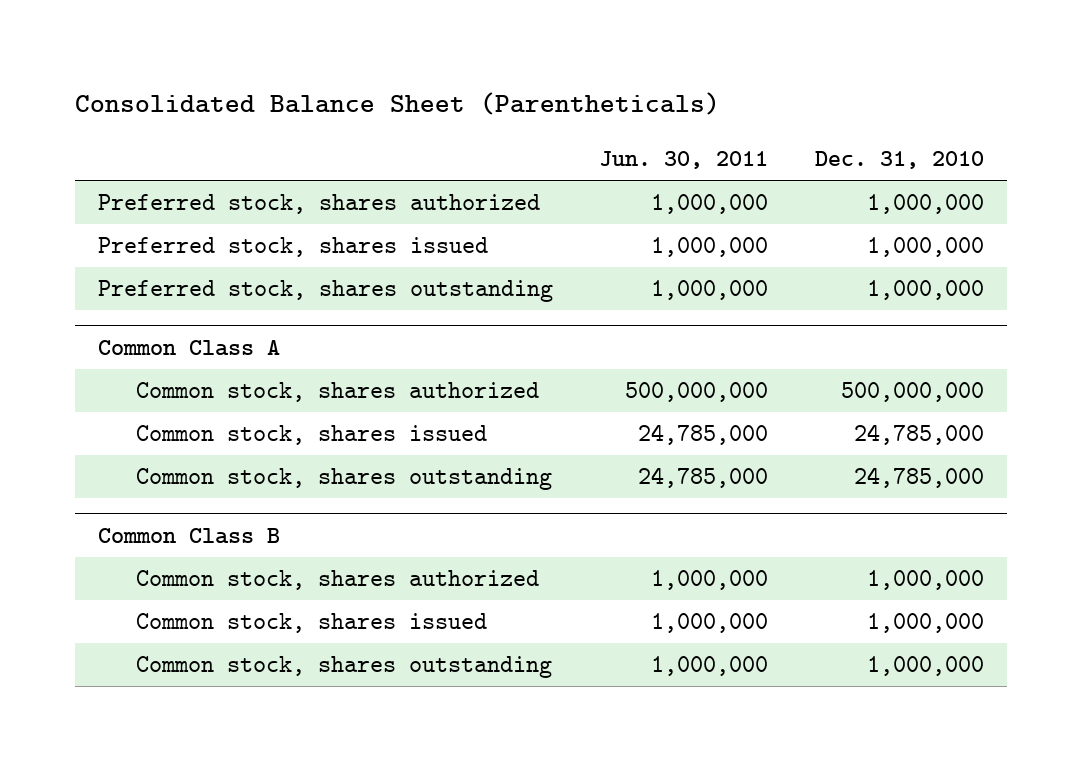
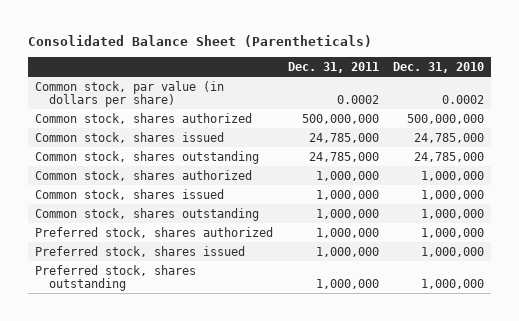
[599,150,769,169] Jun. 30, 2011 -> none
none -> [287,62,379,74] Dec. 31, 2011
[97,339,280,356] Common Class A -> none
none -> [35,80,225,107] Common stock, par value (in dollars per share)
[97,527,280,544] Common Class B -> none
[97,194,540,215] Preferred stock, shares authorized -> [35,226,274,238] Preferred stock, shares authorized
[97,237,488,258] Preferred stock, shares issued -> [35,245,246,257] Preferred stock, shares issued
[97,280,553,303] Preferred stock, shares outstanding -> [35,264,197,291] Preferred stock, shares outstanding

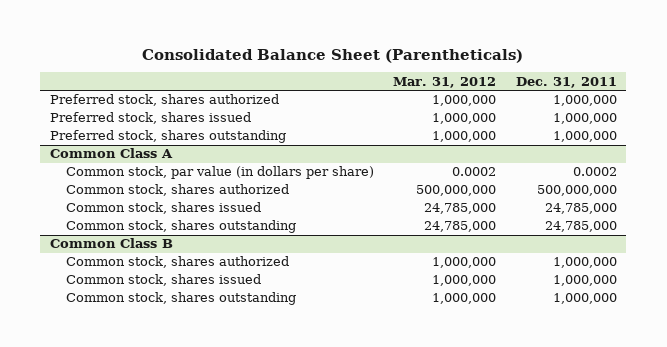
[392,62,484,74] Dec. 31, 2010 -> none
none -> [393,76,497,88] Mar. 31, 2012
[35,226,274,238] Preferred stock, shares authorized -> [50,94,280,107] Preferred stock, shares authorized
[35,245,246,257] Preferred stock, shares issued -> [50,112,252,125] Preferred stock, shares issued
[35,264,197,291] Preferred stock, shares outstanding -> [50,130,287,144] Preferred stock, shares outstanding
none -> [50,148,174,159] Common Class A
none -> [50,238,174,249] Common Class B

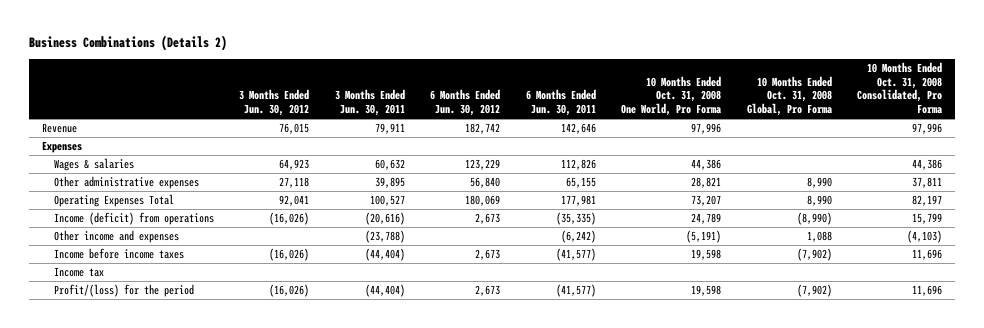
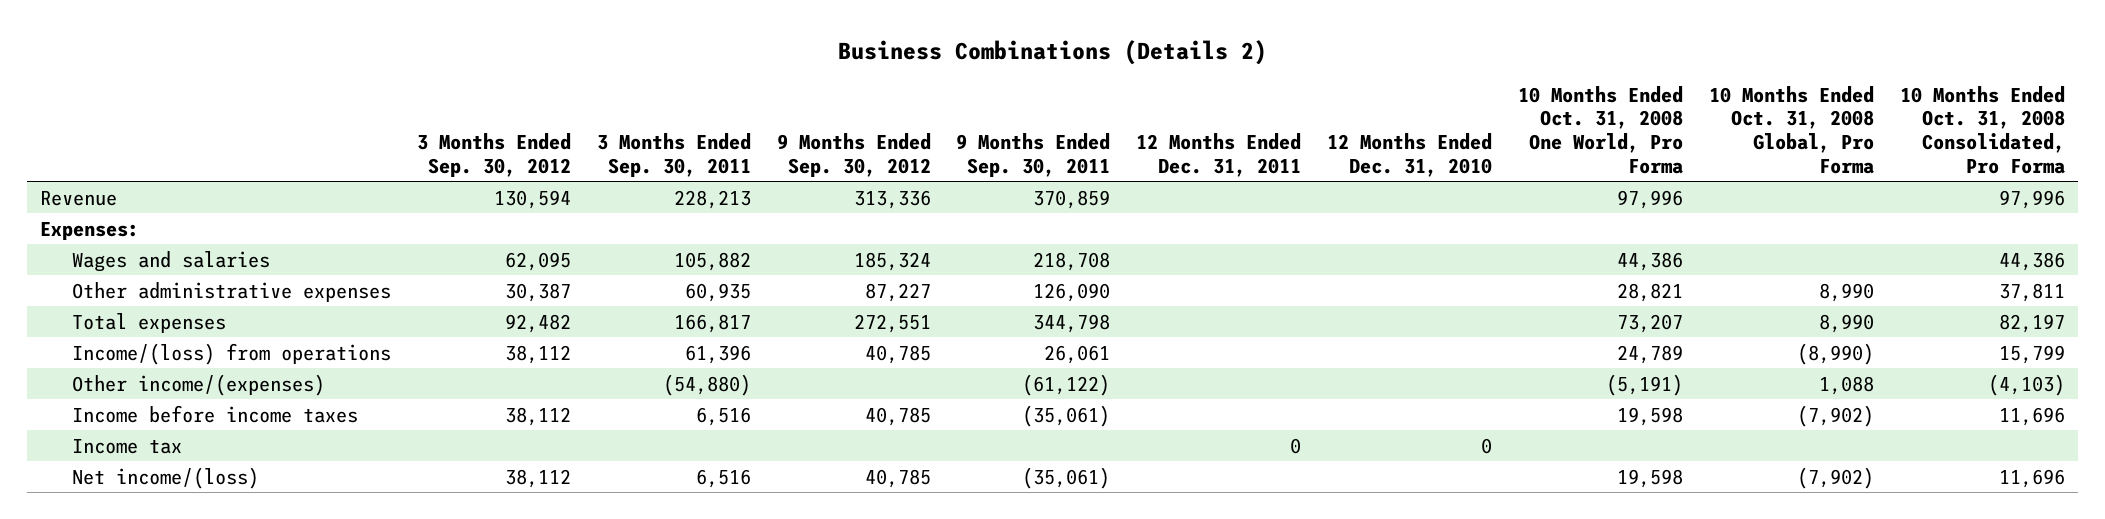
[239,89,310,117] 3 Months Ended Jun. 30, 2012 -> none
[334,89,405,117] 3 Months Ended Jun. 30, 2011 -> none
[430,89,501,117] 6 Months Ended Jun. 30, 2012 -> none
[525,89,596,117] 6 Months Ended Jun. 30, 2011 -> none
none -> [416,133,571,177] 3 Months Ended Sep. 30, 2012
none -> [596,133,751,177] 3 Months Ended Sep. 30, 2011
none -> [776,133,931,177] 9 Months Ended Sep. 30, 2012
none -> [956,133,1111,177] 9 Months Ended Sep. 30, 2011
none -> [1136,133,1302,177] 12 Months Ended Dec. 31, 2011
none -> [1327,133,1493,177] 12 Months Ended Dec. 31, 2010
[41,141,82,154] Expenses -> [40,221,140,240] Expenses:
[53,158,134,172] Wages & salaries -> [71,250,270,272] Wages and salaries
[53,194,174,208] Operating Expenses Total -> [71,312,226,333] Total expenses
[53,212,214,226] Income (deficit) from operations -> [71,342,391,365] Income/(loss) from operations
[53,230,179,244] Other income and expenses -> [71,373,325,396] Other income/(expenses)
[53,284,194,298] Profit/(loss) for the period -> [71,466,259,489] Net income/(loss)

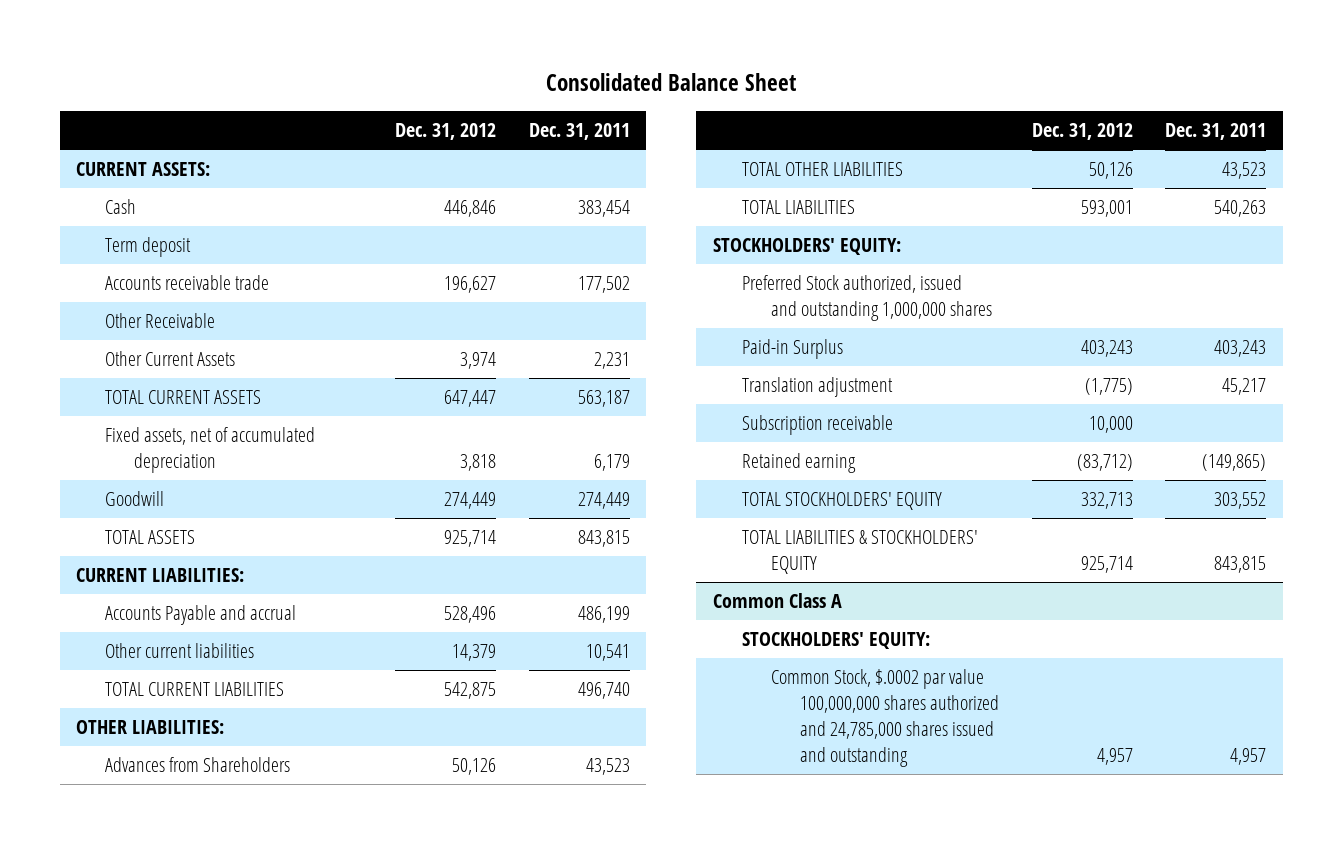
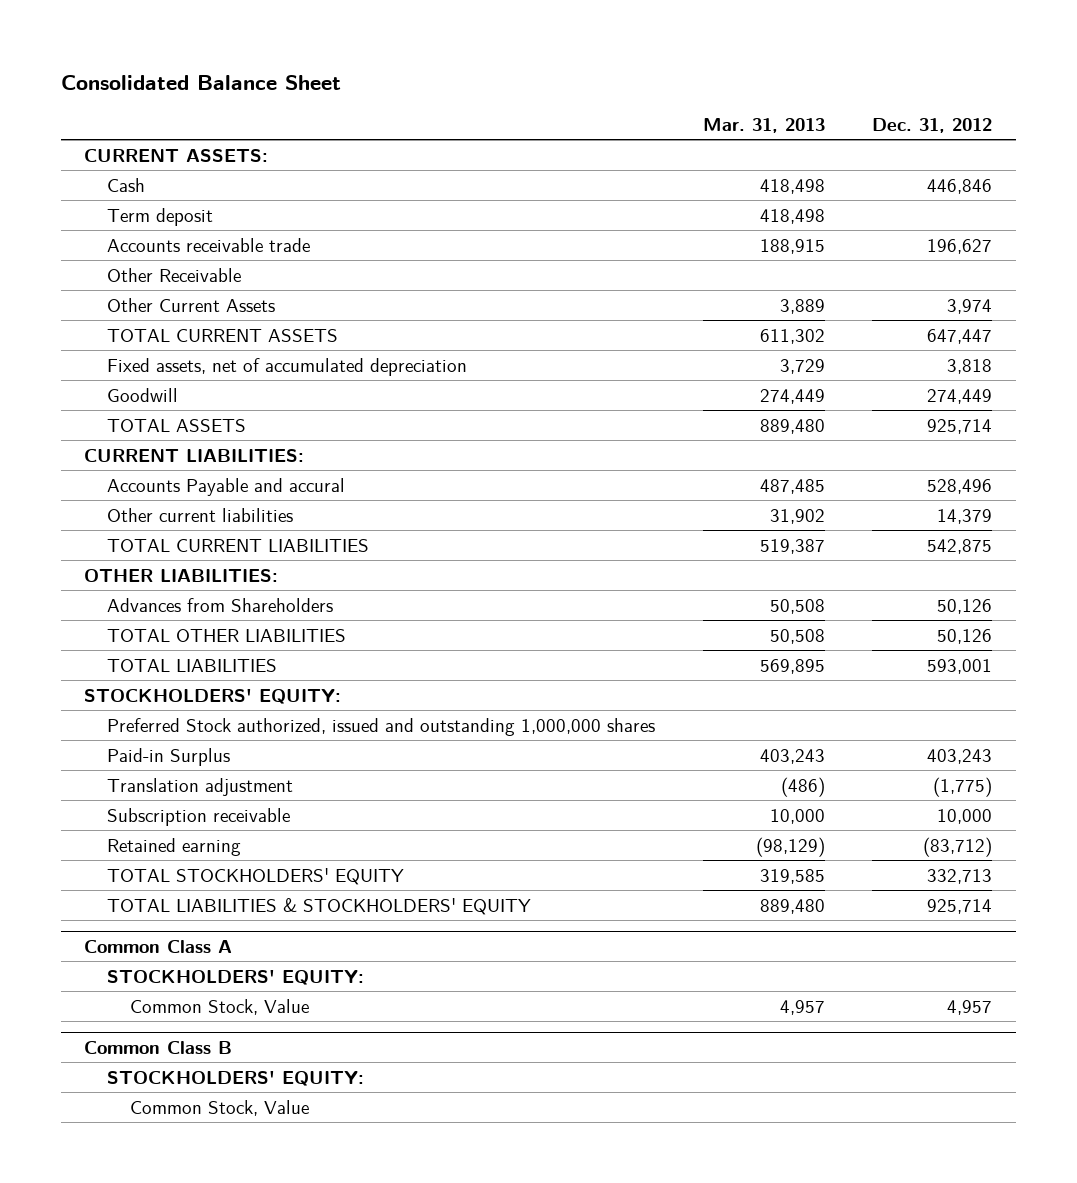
[528,123,630,141] Dec. 31, 2011 -> none
none -> [702,117,825,133] Mar. 31, 2013
[104,605,296,626] Accounts Payable and accrual -> [106,477,345,496] Accounts Payable and accural
[770,669,999,768] Common Stock, $.0002 par value 100,000,000 shares authorized and 24,785,000 shares issued and outstanding -> [129,998,309,1015] Common Stock, Value
none -> [84,1040,233,1054] Common Class B
none -> [106,1070,364,1086] STOCKHOLDERS' EQUITY:
none -> [129,1099,309,1116] Common Stock, Value

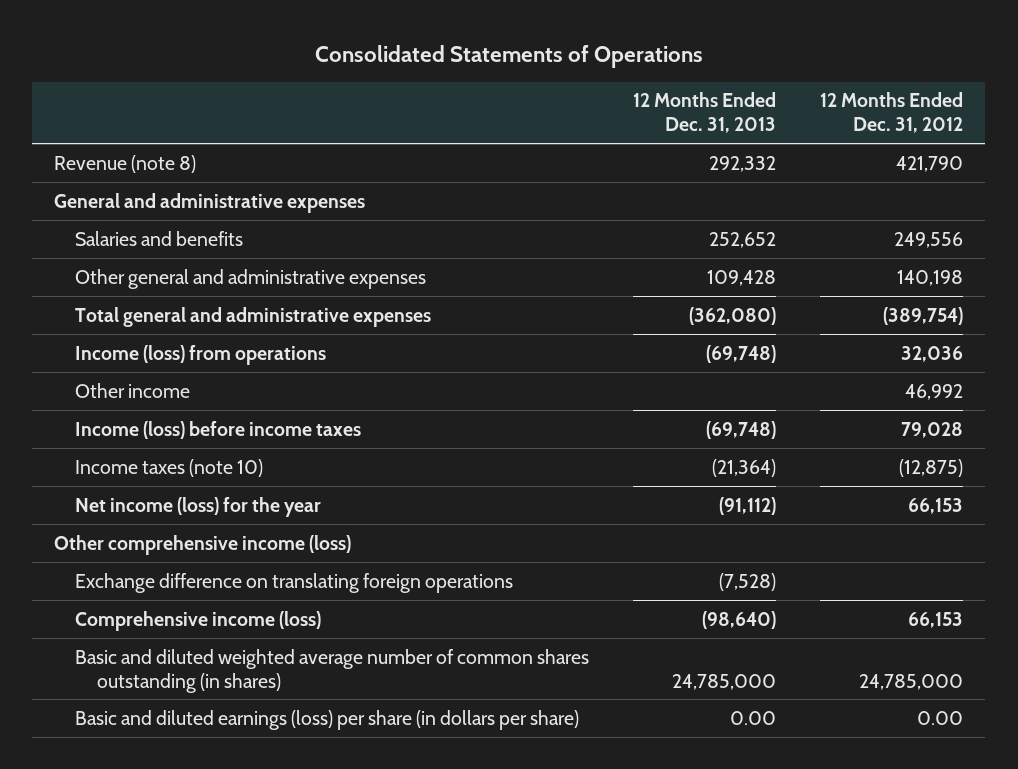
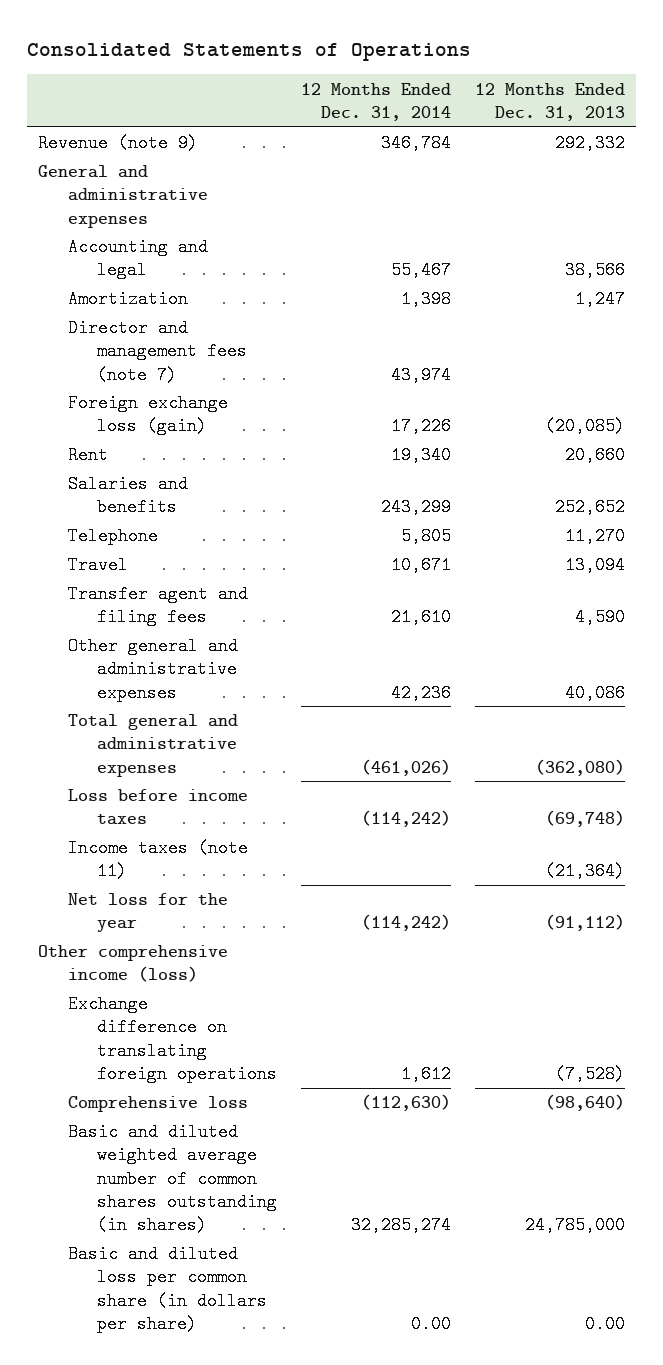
[820,92,964,134] 12 Months Ended Dec. 31, 2012 -> none
none -> [300,82,451,121] 12 Months Ended Dec. 31, 2014
[54,154,197,173] Revenue (note 8) -> [38,134,199,153] Revenue (note 9)
none -> [67,238,208,280] Accounting and legal
none -> [67,290,188,309] Amortization
none -> [67,319,248,384] Director and management fees (note 7)
none -> [67,394,228,436] Foreign exchange loss (gain)
none -> [67,446,108,465] Rent
none -> [67,527,158,546] Telephone
none -> [67,556,128,575] Travel
none -> [67,585,248,627] Transfer agent and filing fees
[707,269,777,286] 109,428 -> [564,683,625,702] 40,086
[75,344,327,365] Income (loss) from operations -> none
[75,382,191,398] Other income -> none
[75,420,362,439] Income (loss) before income taxes -> [67,789,248,826] Loss before income taxes
[75,458,264,477] Income taxes (note 10) -> [67,839,248,881] Income taxes (note 11)
[75,496,322,517] Net income (loss) for the year -> [67,893,228,933] Net loss for the year
[75,610,322,631] Comprehensive income (loss) -> [67,1096,248,1113] Comprehensive loss
[75,709,580,730] Basic and diluted earnings (loss) per share (in dollars per share) -> [67,1245,268,1333] Basic and diluted loss per common share (in dollars per share)

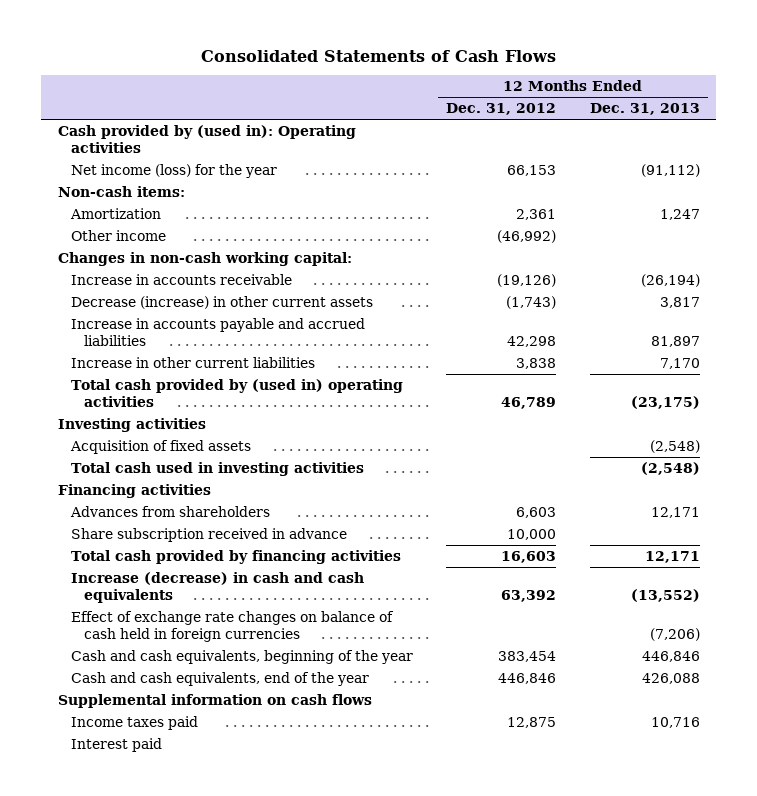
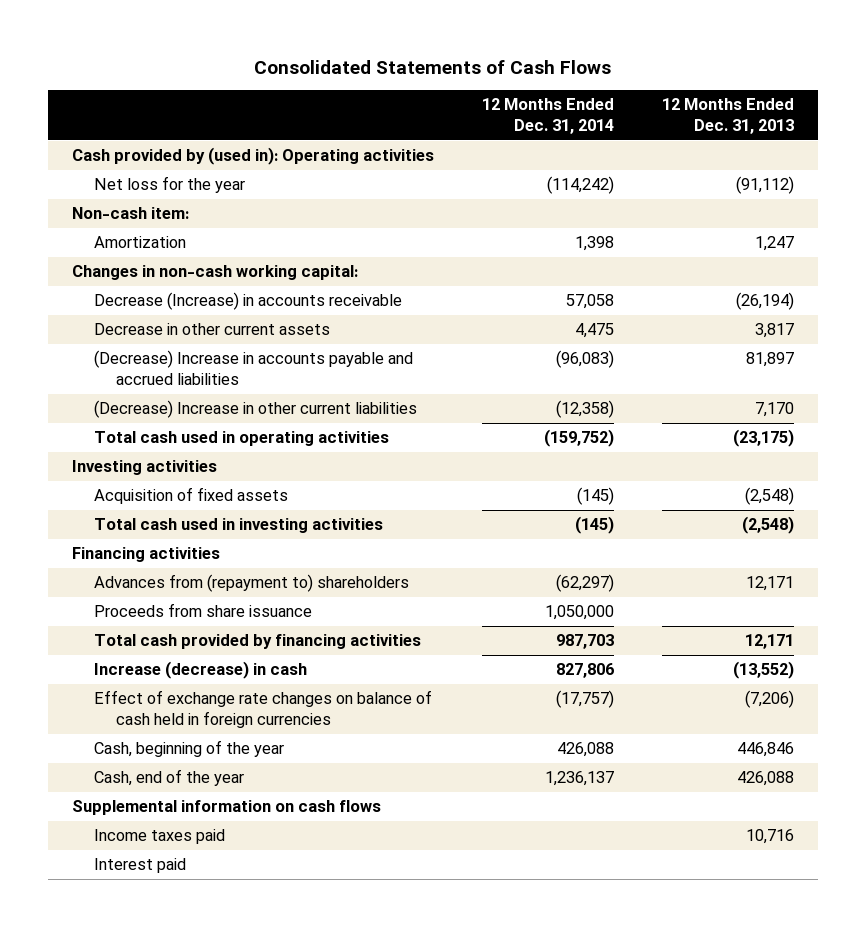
[446,102,557,115] Dec. 31, 2012 -> none
none -> [482,98,615,135] 12 Months Ended Dec. 31, 2014
[70,163,277,178] Net income (loss) for the year -> [94,176,246,194] Net loss for the year
[57,185,185,197] Non-cash items: -> [72,207,190,220] Non-cash item:
[70,229,166,241] Other income -> none
[70,273,292,285] Increase in accounts receivable -> [94,292,403,311] Decrease (Increase) in accounts receivable
[70,295,373,309] Decrease (increase) in other current assets -> [94,323,331,336] Decrease in other current assets
[70,317,365,346] Increase in accounts payable and accrued liabilities -> [94,350,414,386] (Decrease) Increase in accounts payable and accrued liabilities
[70,356,315,368] Increase in other current liabilities -> [94,400,418,419] (Decrease) Increase in other current liabilities
[70,378,403,407] Total cash provided by (used in) operating activities -> [94,431,390,447] Total cash used in operating activities
[70,527,347,542] Share subscription received in advance -> none
[69,505,270,517] Advances from shareholders -> [94,574,410,593] Advances from (repayment to) shareholders
none -> [94,603,313,618] Proceeds from share issuance
[70,571,364,603] Increase (decrease) in cash and cash equivalents -> [94,661,308,680] Increase (decrease) in cash
[70,649,413,664] Cash and cash equivalents, beginning of the year -> [94,740,285,758] Cash, beginning of the year
[70,671,369,686] Cash and cash equivalents, end of the year -> [94,769,245,787] Cash, end of the year

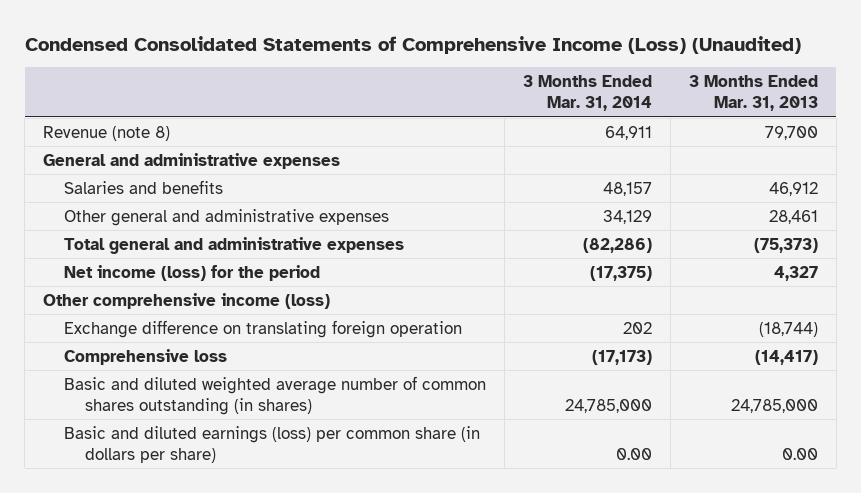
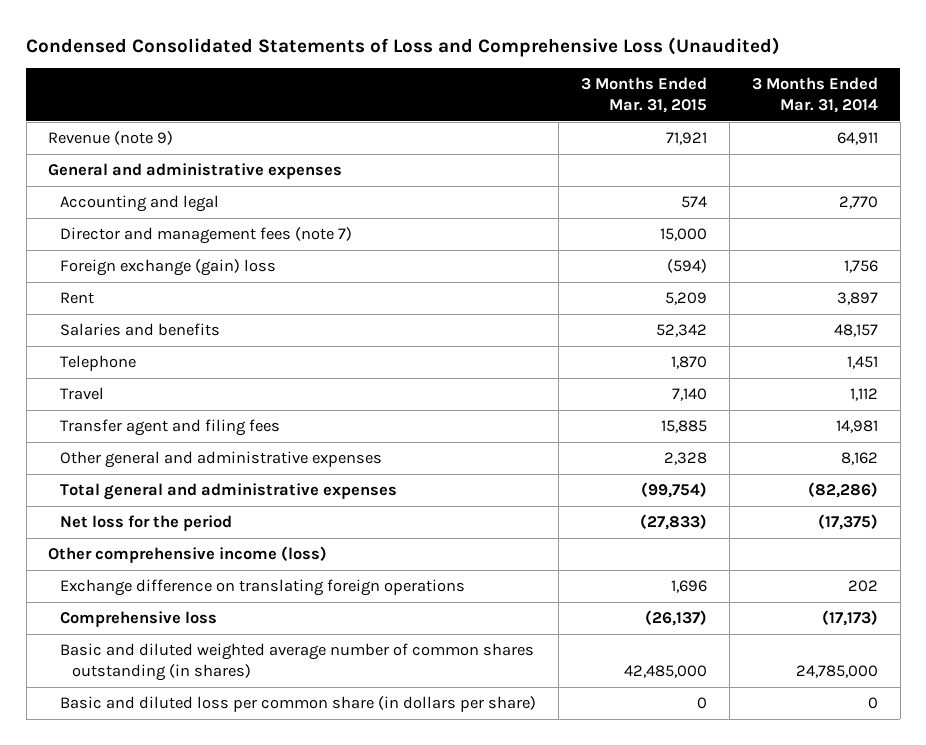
[24,35,801,54] Condensed Consolidated Statements of Comprehensive Income (Loss) (Unaudited) -> [26,36,781,57] Condensed Consolidated Statements of Loss and Comprehensive Loss (Unaudited)
[688,75,818,112] 3 Months Ended Mar. 31, 2013 -> none
none -> [581,77,708,113] 3 Months Ended Mar. 31, 2015
[43,125,171,141] Revenue (note 8) -> [48,130,174,145] Revenue (note 9)
none -> [60,194,220,212] Accounting and legal
none -> [60,226,353,244] Director and management fees (note 7)
none -> [60,258,277,276] Foreign exchange (gain) loss
none -> [60,291,95,304] Rent
none -> [60,354,137,371] Telephone
none -> [60,386,105,400] Travel
none -> [60,418,281,436] Transfer agent and filing fees
[603,209,653,224] 34,129 -> [840,451,878,465] 8,162
[64,264,321,281] Net income (loss) for the period -> [60,514,233,531] Net loss for the period
[64,319,463,338] Exchange difference on translating foreign operation -> [60,578,466,596] Exchange difference on translating foreign operations
[64,425,481,463] Basic and diluted earnings (loss) per common share (in dollars per share) -> [60,695,537,712] Basic and diluted loss per common share (in dollars per share)
[616,447,653,460] 0.00 -> [867,696,878,709] 0

